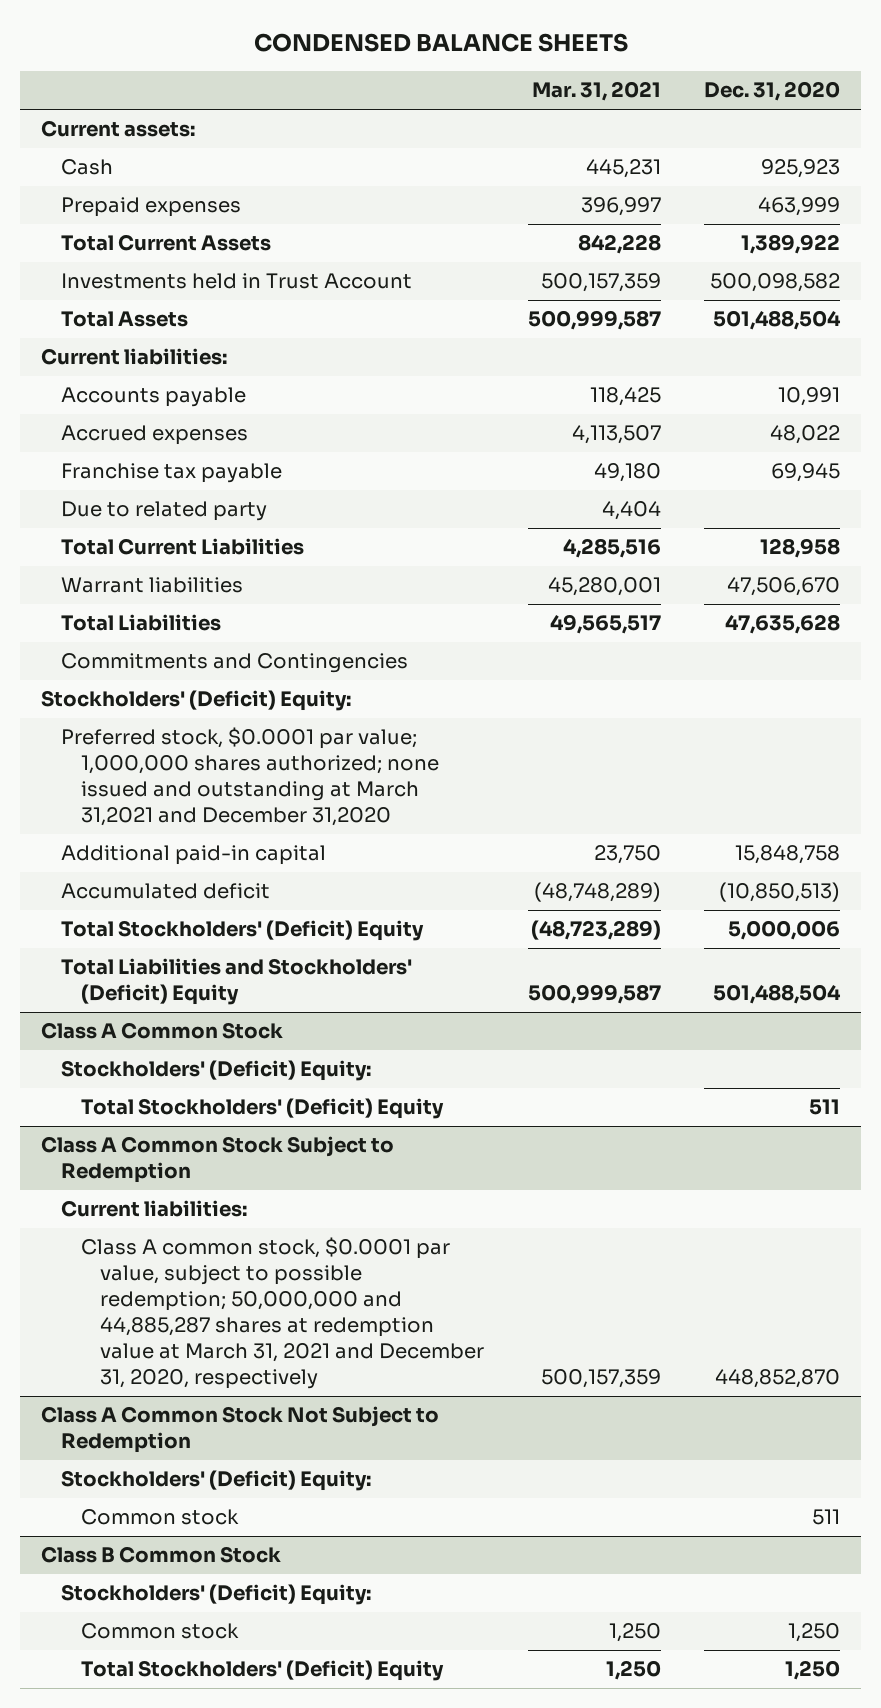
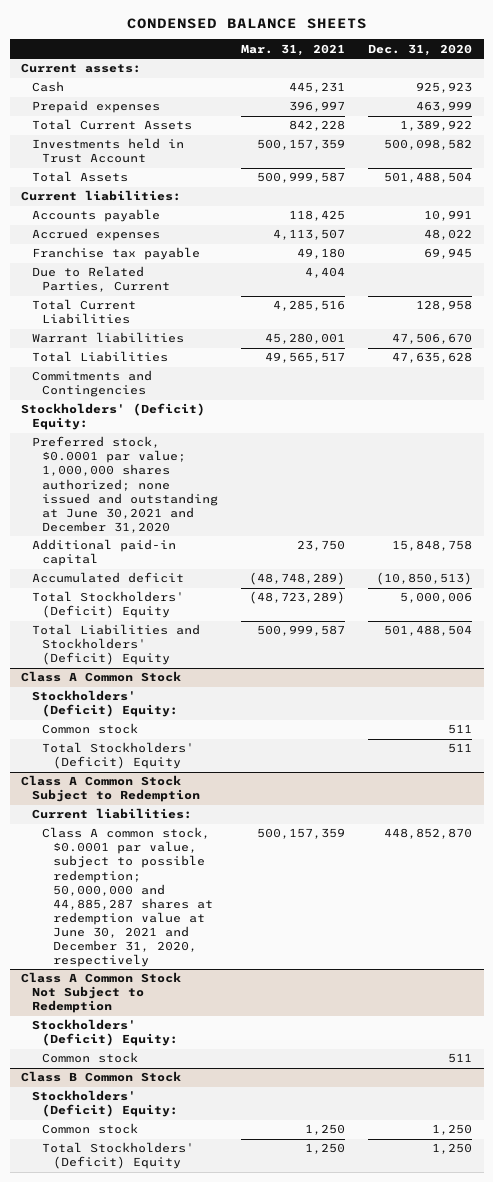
[61,501,268,522] Due to related party -> [31,266,171,293] Due to Related Parties, Current
[61,727,439,827] Preferred stock, $0.0001 par value; 1,000,000 shares authorized; none issued and outstanding at March 31,2021 and December 31,2020 -> [31,436,219,533] Preferred stock, $0.0001 par value; 1,000,000 shares authorized; none issued and outstanding at June 30,2021 and December 31,2020
none -> [42,723,139,735] Common stock
[80,1237,485,1390] Class A common stock, $0.0001 par value, subject to possible redemption; 50,000,000 and 44,885,287 shares at redemption value at March 31, 2021 and December 31, 2020, respectively -> [42,827,213,967] Class A common stock, $0.0001 par value, subject to possible redemption; 50,000,000 and 44,885,287 shares at redemption value at June 30, 2021 and December 31, 2020, respectively

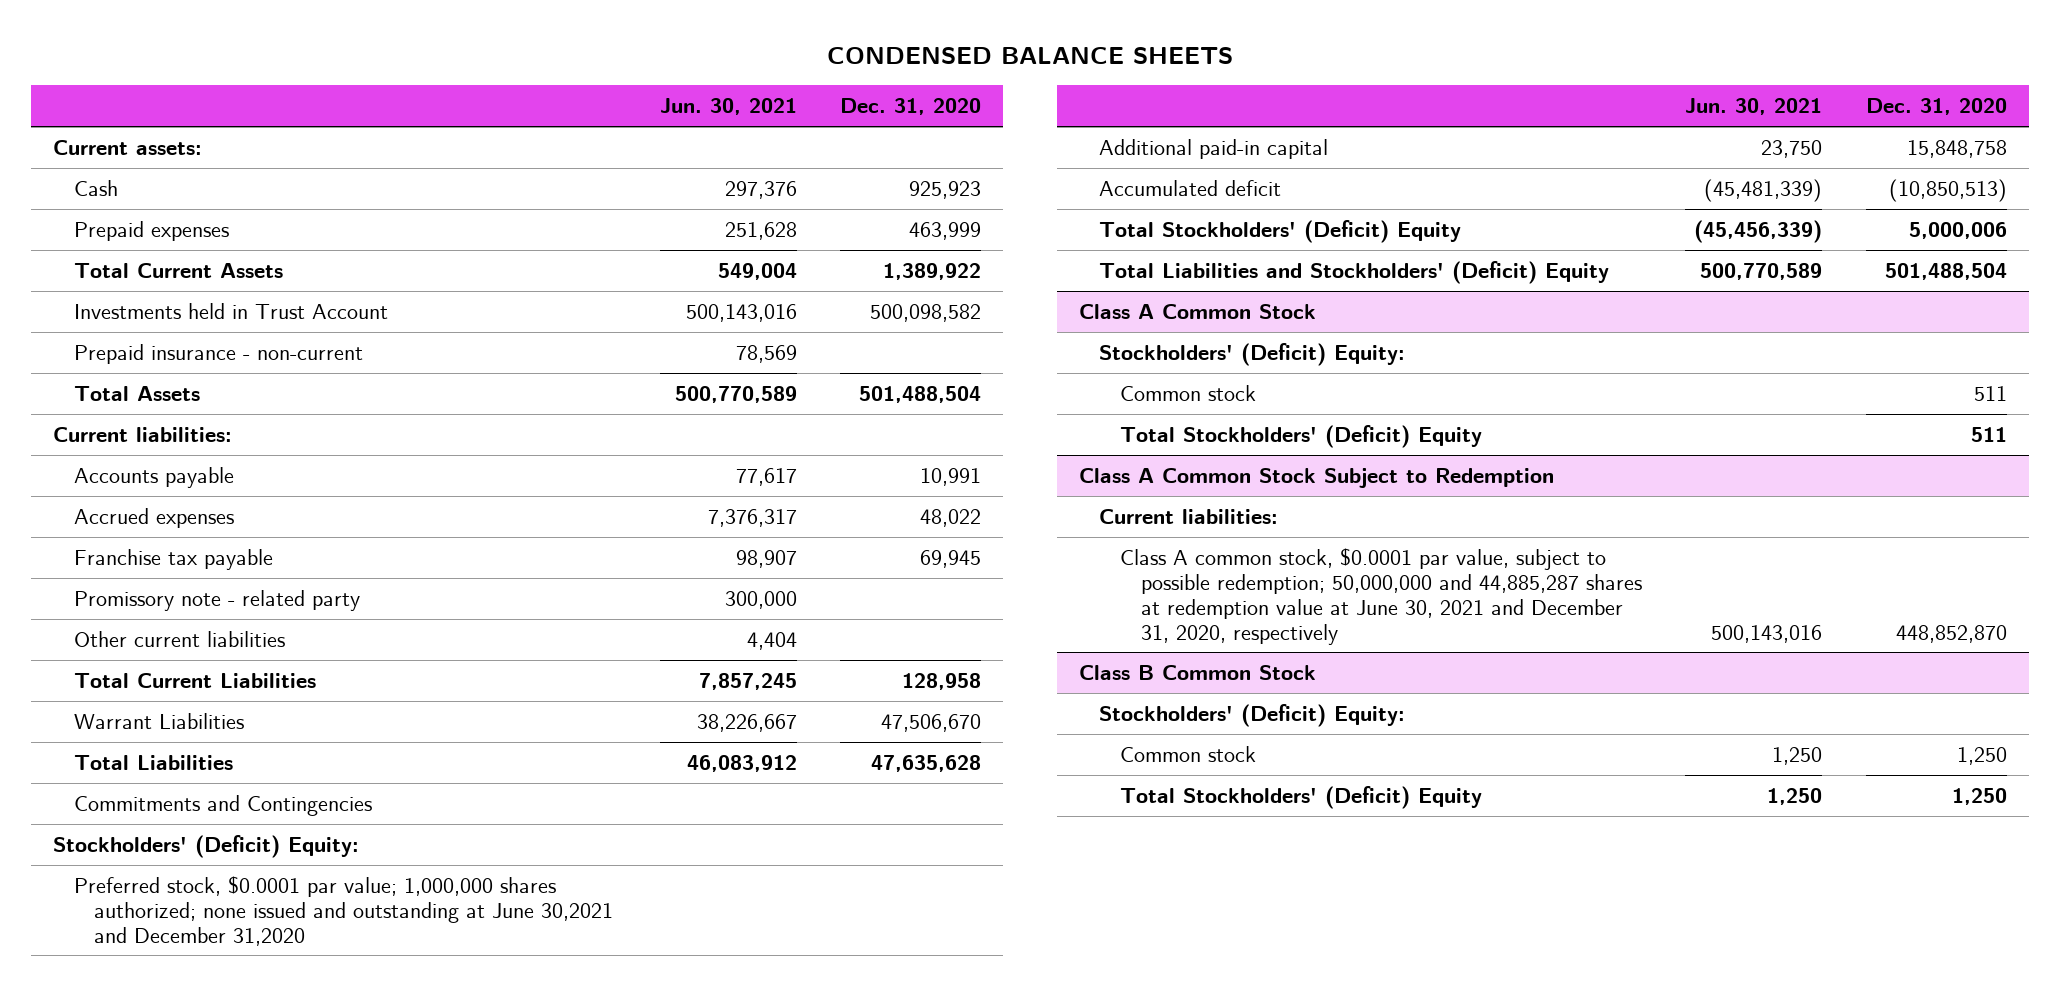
[241,43,346,56] Mar. 31, 2021 -> none
none -> [659,98,797,116] Jun. 30, 2021
none -> [73,343,363,364] Prepaid insurance - non-current
[31,266,171,293] Due to Related Parties, Current -> none
none -> [73,589,360,611] Promissory note - related party
none -> [73,630,285,647] Other current liabilities
[31,332,184,344] Warrant liabilities -> [73,712,244,729] Warrant Liabilities
[21,972,182,1014] Class A Common Stock Not Subject to Redemption -> none
[31,1019,179,1047] Stockholders' (Deficit) Equity: -> none
[42,1052,139,1064] Common stock -> none

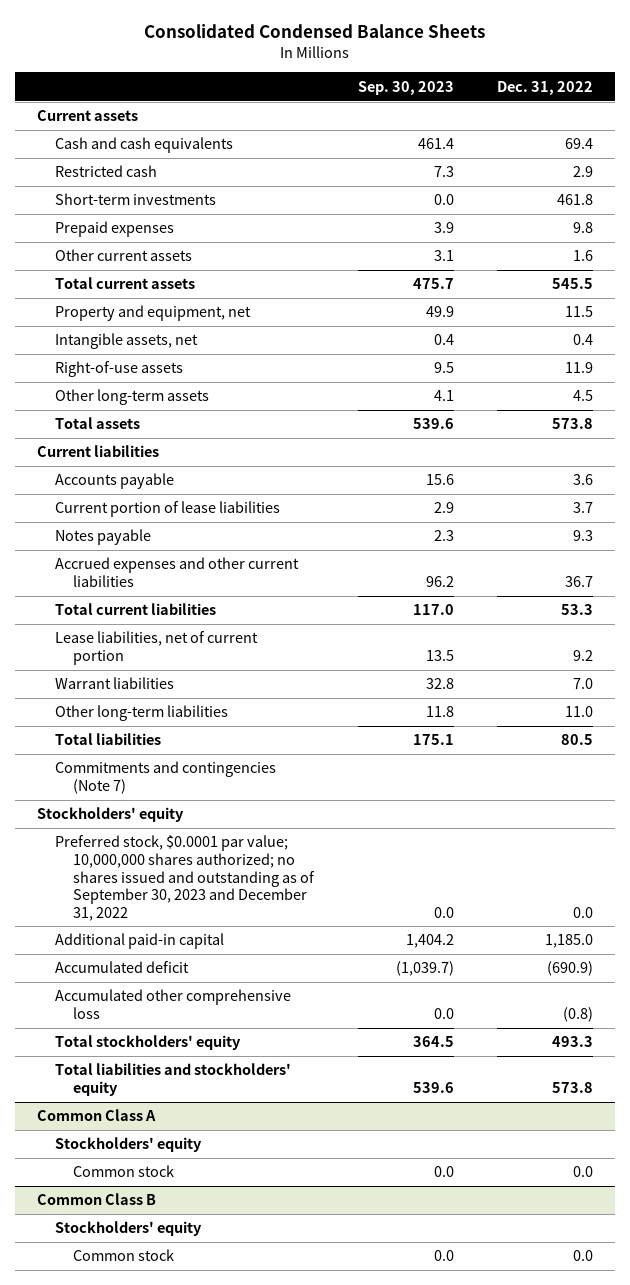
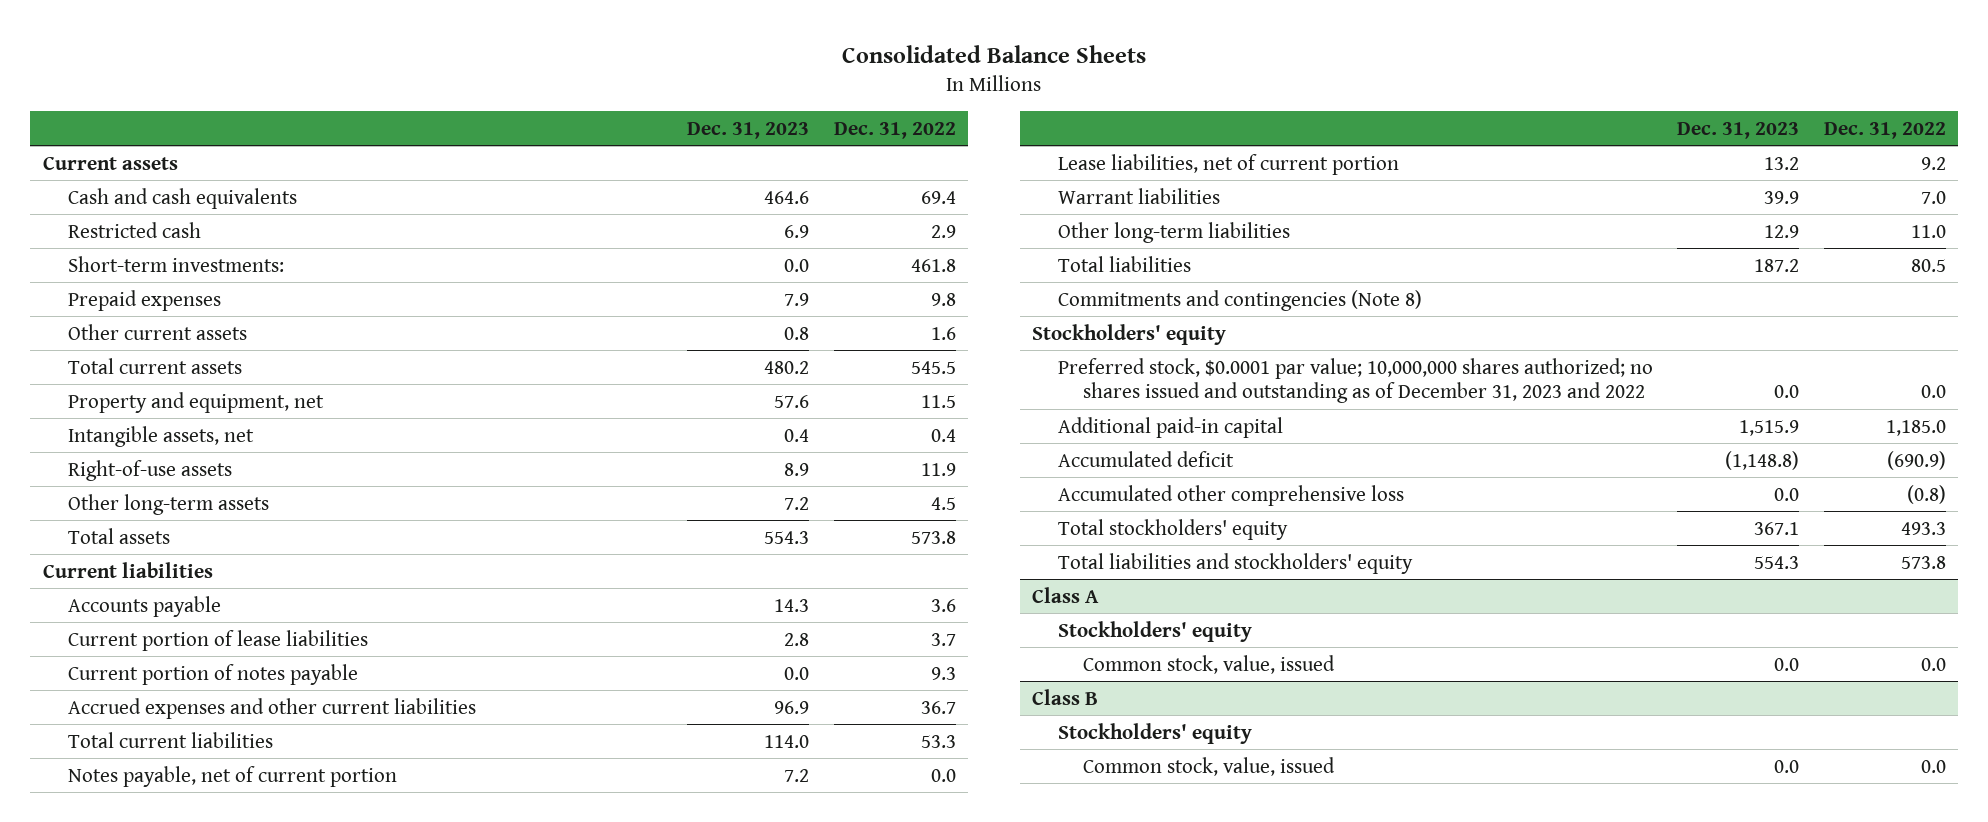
[144,24,486,39] Consolidated Condensed Balance Sheets -> [842,44,1147,63] Consolidated Balance Sheets
[357,80,454,95] Sep. 30, 2023 -> none
none -> [687,121,810,139] Dec. 31, 2023
[55,193,217,206] Short-term investments -> [67,255,284,272] Short-term investments:
[55,529,152,546] Notes payable -> [67,663,358,685] Current portion of notes payable
none -> [67,765,397,787] Notes payable, net of current portion
[55,761,277,795] Commitments and contingencies (Note 7) -> [1057,289,1422,311] Commitments and contingencies (Note 8)
[55,835,315,921] Preferred stock, $0.0001 par value; 10,000,000 shares authorized; no shares issued and outstanding as of September 30, 2023 and December 31, 2022 -> [1057,357,1653,403] Preferred stock, $0.0001 par value; 10,000,000 shares authorized; no shares issued and outstanding as of December 31, 2023 and 2022
[37,1109,157,1122] Common Class A -> [1032,586,1100,603] Class A
[72,1165,174,1178] Common stock -> [1082,654,1335,674] Common stock, value, issued
[37,1193,157,1206] Common Class B -> [1032,688,1099,705] Class B
[72,1249,174,1262] Common stock -> [1082,756,1335,776] Common stock, value, issued

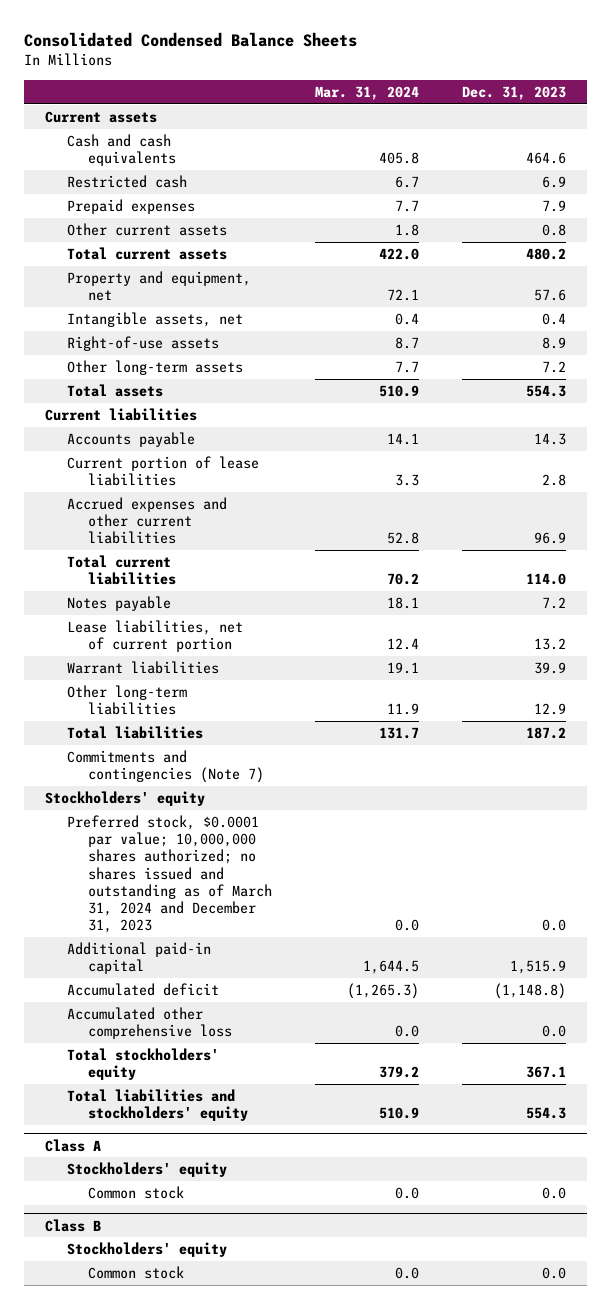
[842,44,1147,63] Consolidated Balance Sheets -> [23,32,357,48] Consolidated Condensed Balance Sheets
[833,121,956,139] Dec. 31, 2022 -> none
none -> [314,85,419,100] Mar. 31, 2024
[67,255,284,272] Short-term investments: -> none
[67,663,358,685] Current portion of notes payable -> none
[67,765,397,787] Notes payable, net of current portion -> [66,595,171,611] Notes payable
[1057,289,1422,311] Commitments and contingencies (Note 8) -> [66,749,265,784] Commitments and contingencies (Note 7)
[1057,357,1653,403] Preferred stock, $0.0001 par value; 10,000,000 shares authorized; no shares issued and outstanding as of December 31, 2023 and 2022 -> [66,814,273,934] Preferred stock, $0.0001 par value; 10,000,000 shares authorized; no shares issued and outstanding as of March 31, 2024 and December 31, 2023
[1082,654,1335,674] Common stock, value, issued -> [88,1185,185,1199] Common stock
[1082,756,1335,776] Common stock, value, issued -> [88,1265,185,1279] Common stock

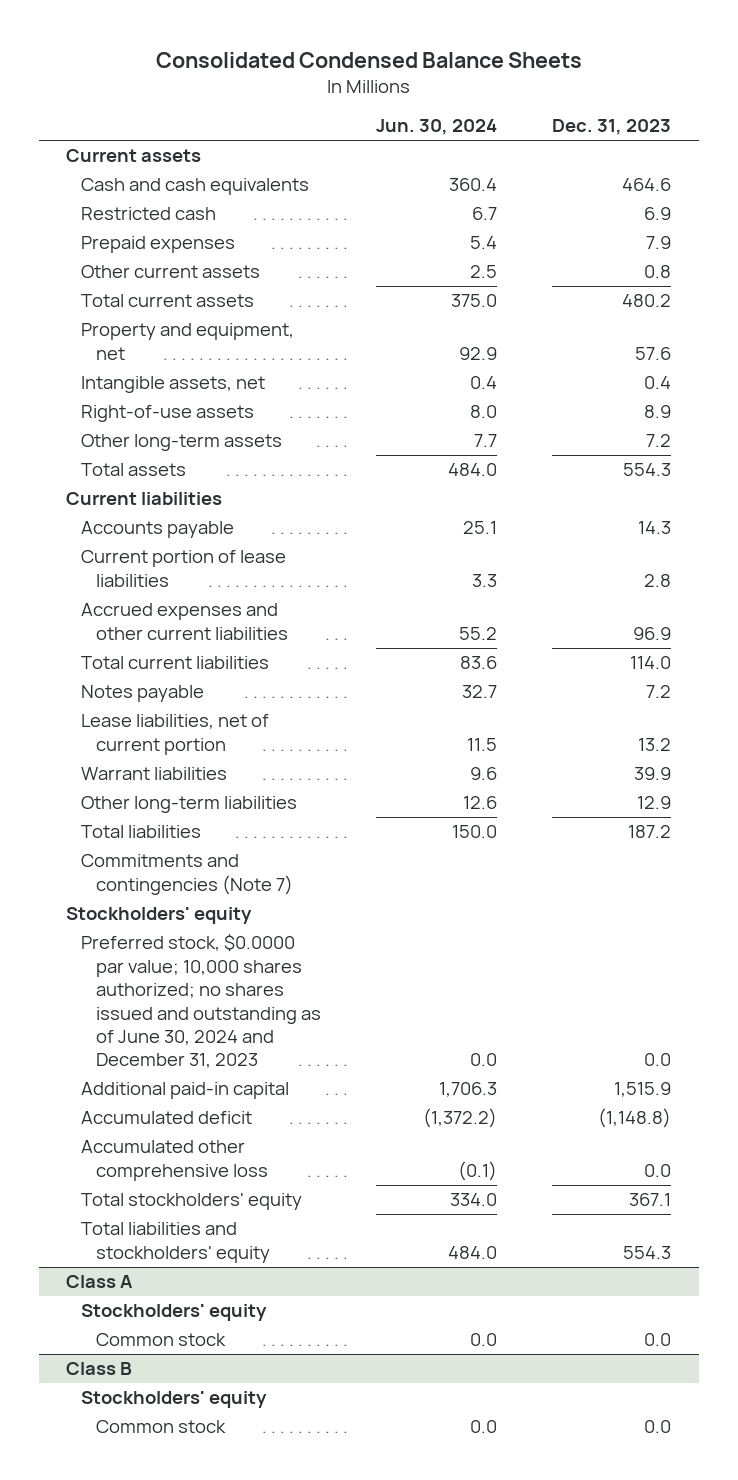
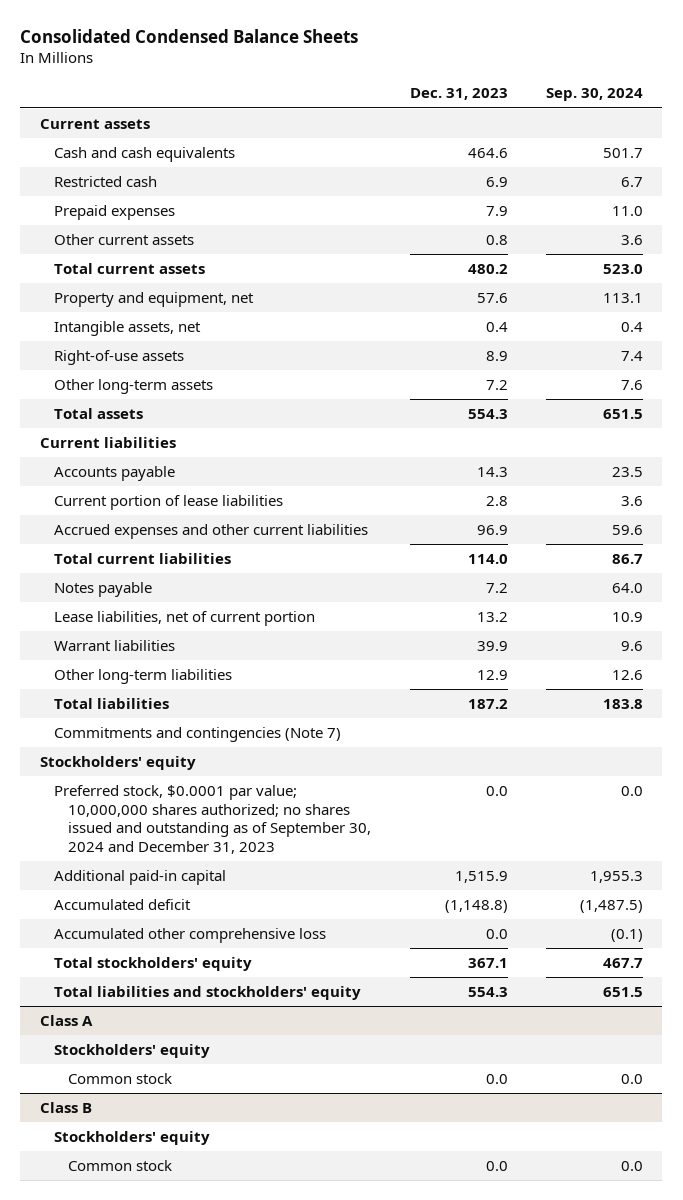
[376,119,498,136] Jun. 30, 2024 -> none
none -> [546,88,644,102] Sep. 30, 2024
[81,934,321,1069] Preferred stock, $0.0000 par value; 10,000 shares authorized; no shares issued and outstanding as of June 30, 2024 and December 31, 2023 -> [53,784,371,854] Preferred stock, $0.0001 par value; 10,000,000 shares authorized; no shares issued and outstanding as of September 30, 2024 and December 31, 2023

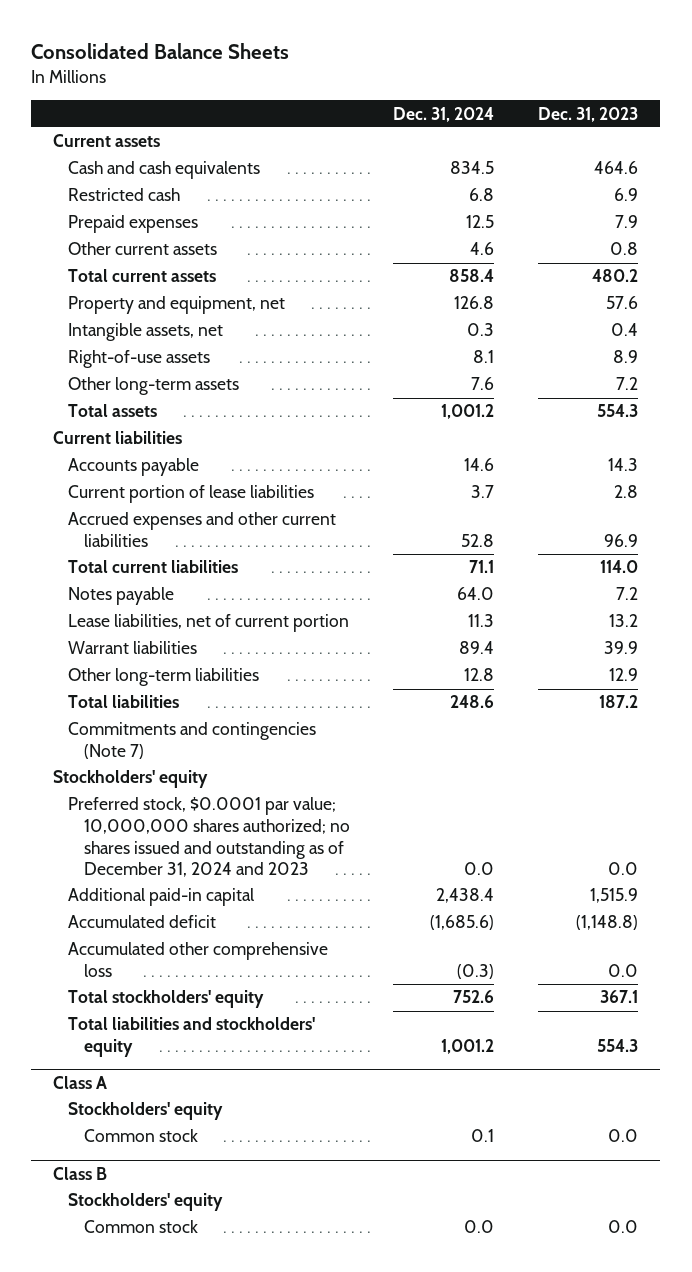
[20,29,359,44] Consolidated Condensed Balance Sheets -> [31,42,290,59] Consolidated Balance Sheets
[546,88,644,102] Sep. 30, 2024 -> none
none -> [393,106,495,122] Dec. 31, 2024
[53,784,371,854] Preferred stock, $0.0001 par value; 10,000,000 shares authorized; no shares issued and outstanding as of September 30, 2024 and December 31, 2023 -> [68,797,350,878] Preferred stock, $0.0001 par value; 10,000,000 shares authorized; no shares issued and outstanding as of December 31, 2024 and 2023

